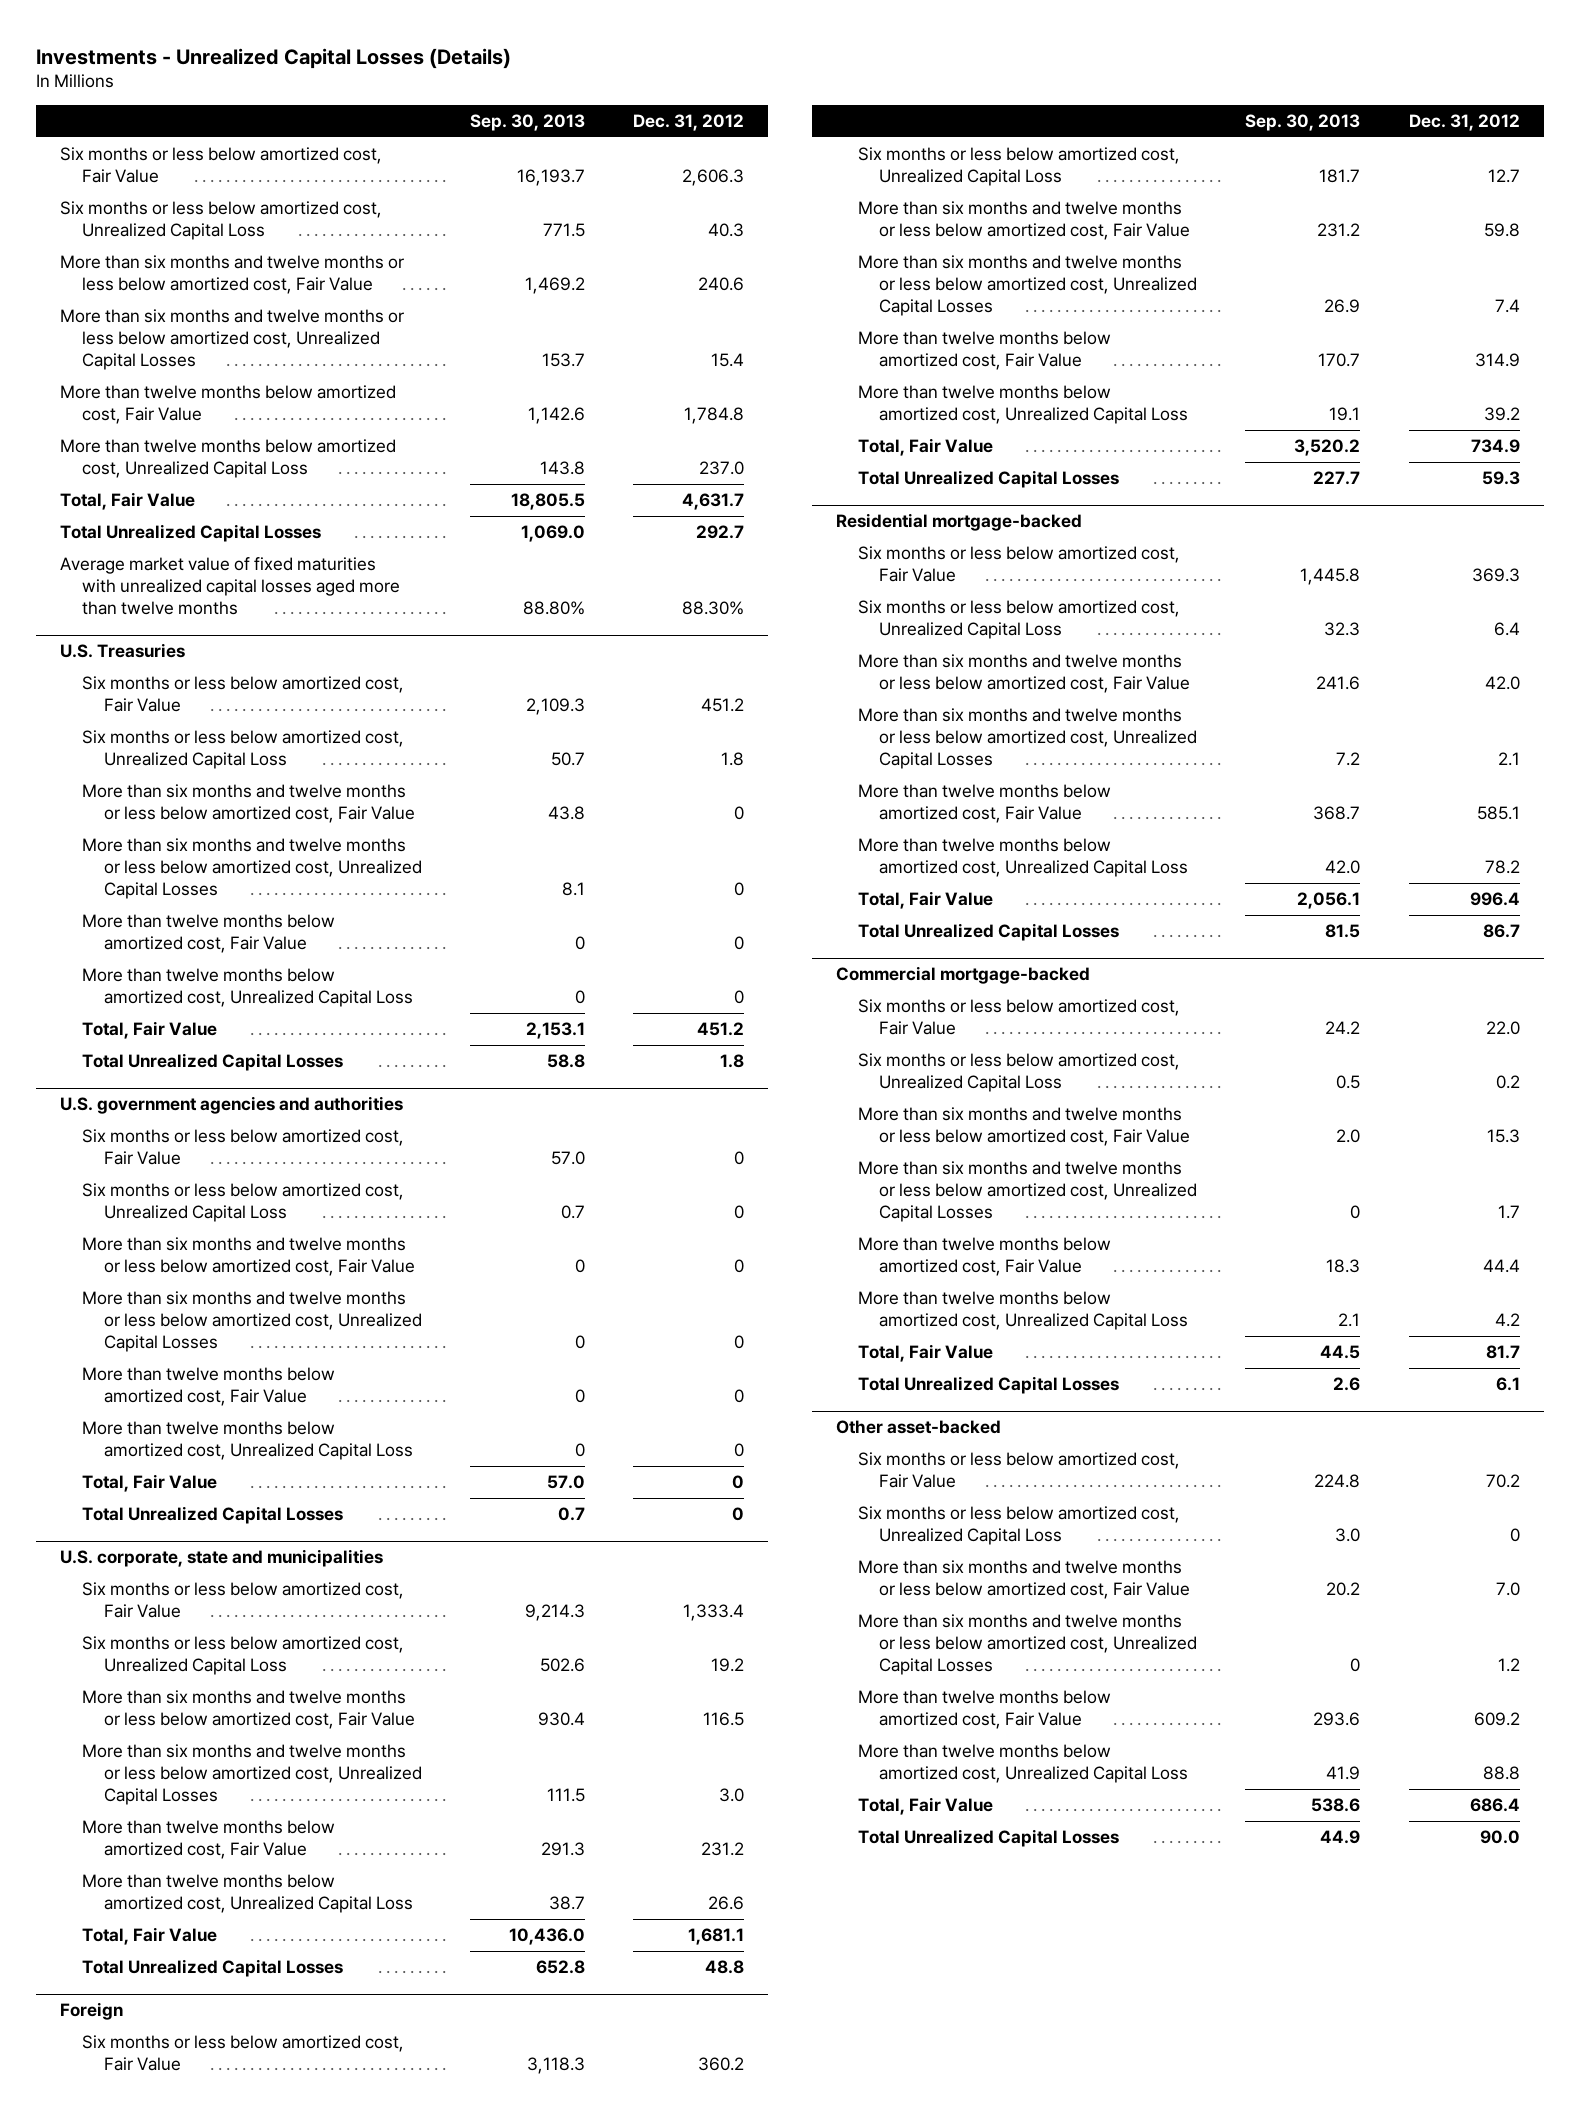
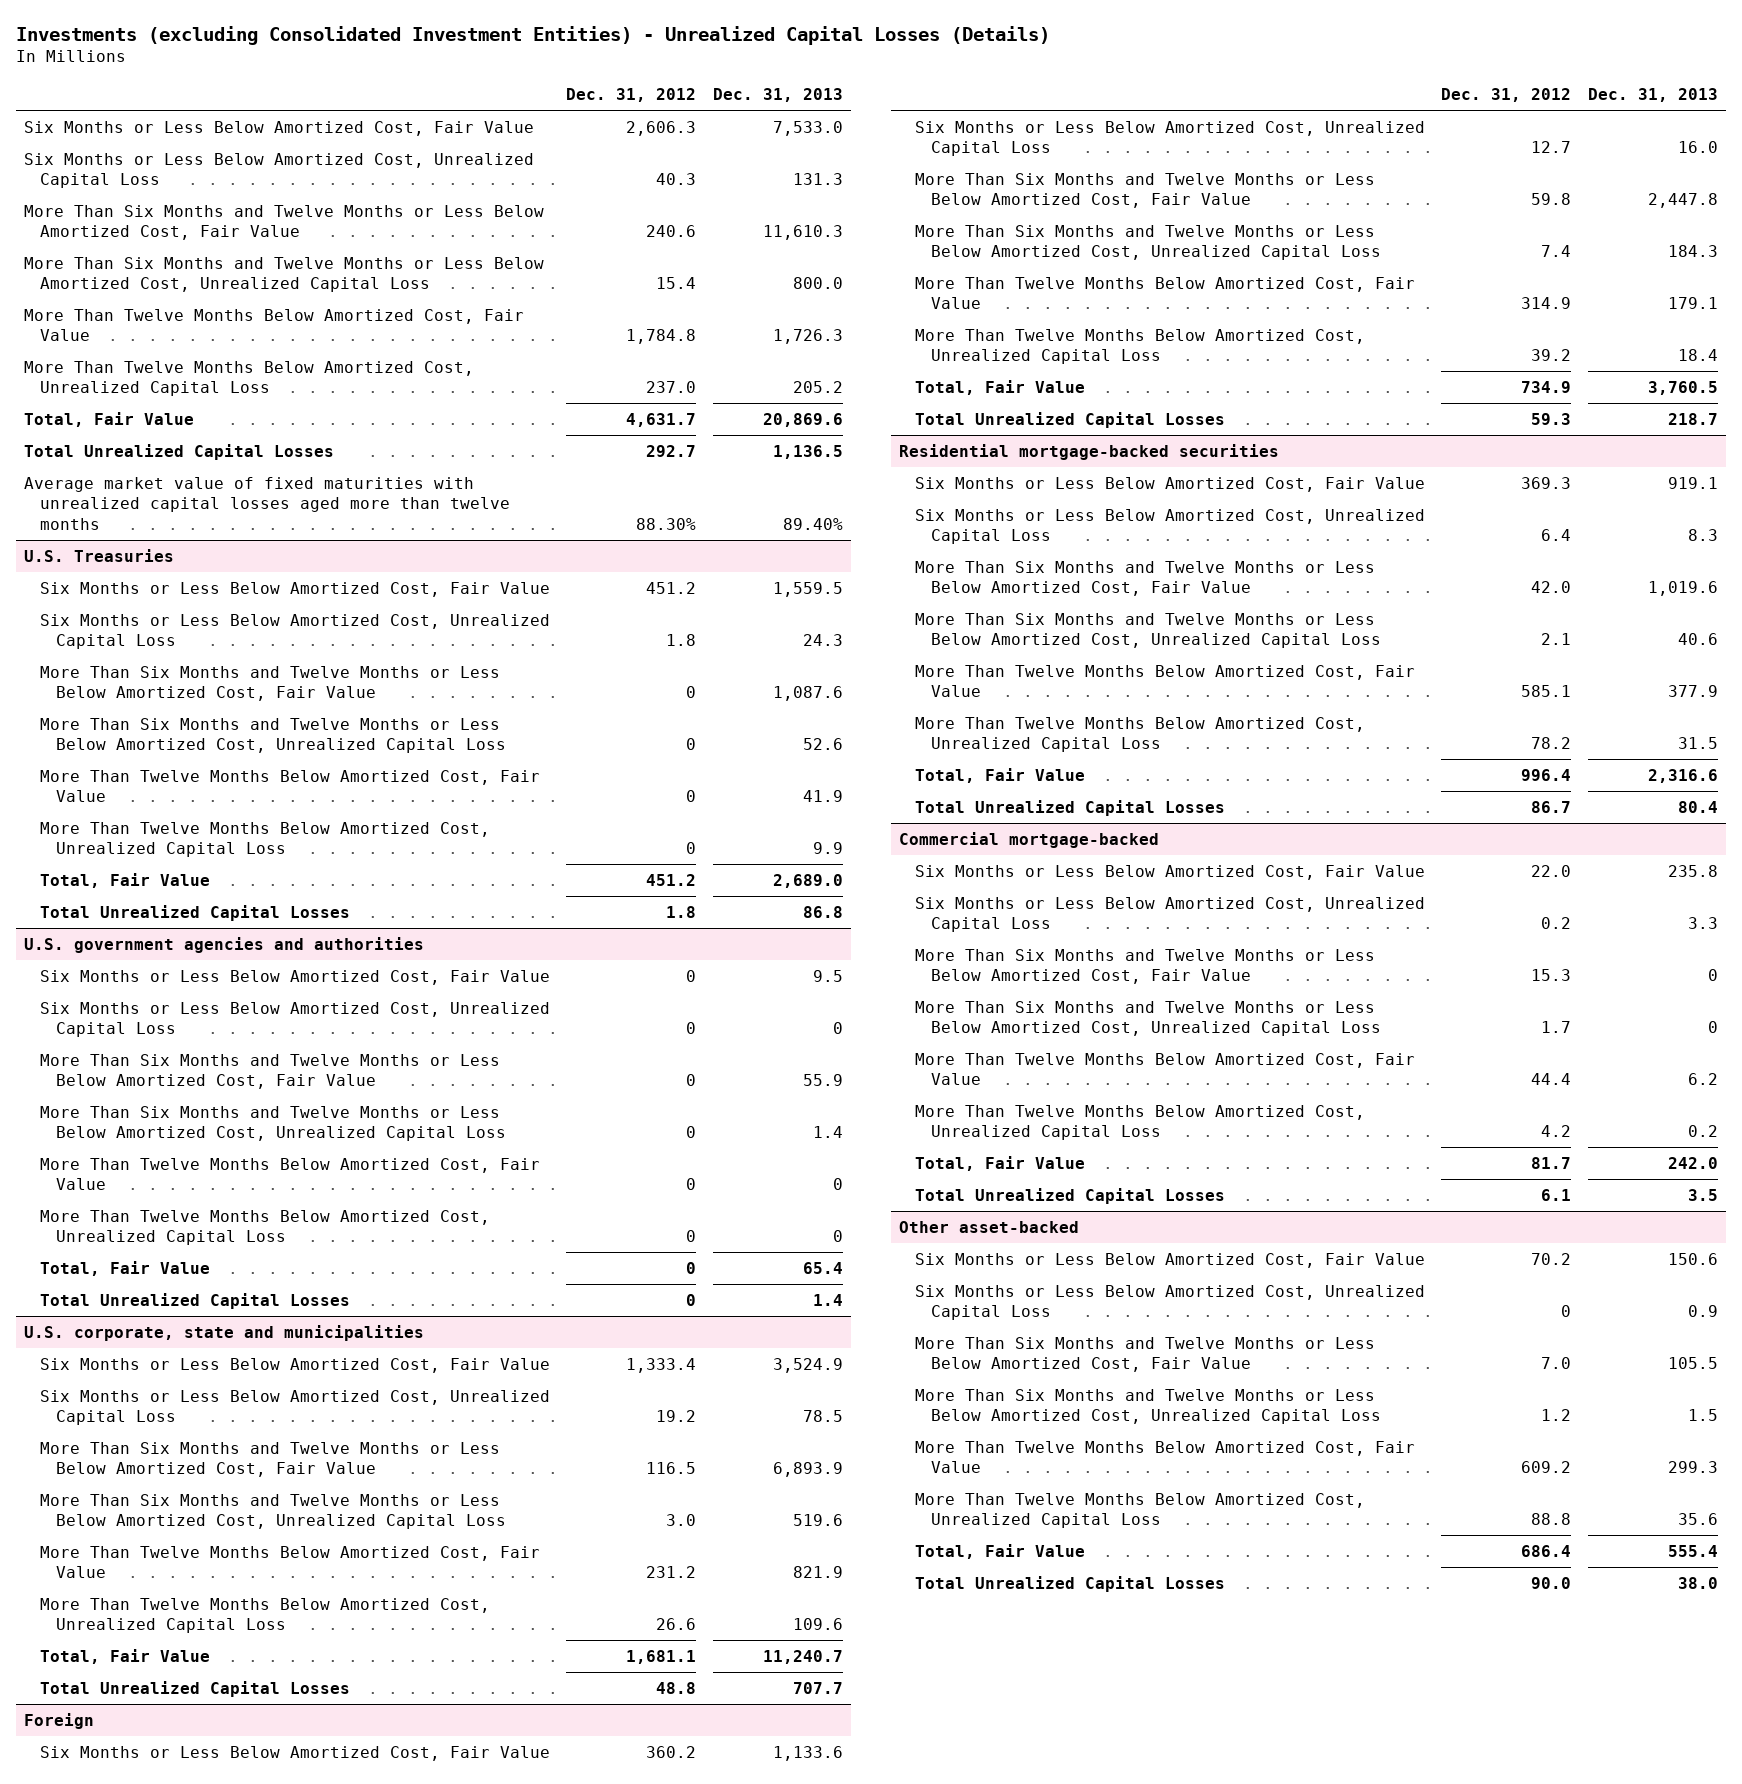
[36,47,512,69] Investments - Unrealized Capital Losses (Details) -> [15,25,1050,45] Investments (excluding Consolidated Investment Entities) - Unrealized Capital Losses (Details)
[469,114,585,132] Sep. 30, 2013 -> none
none -> [712,88,843,103] Dec. 31, 2013
[60,147,383,184] Six months or less below amortized cost, Fair Value -> [24,120,535,136] Six Months or Less Below Amortized Cost, Fair Value
[60,201,383,241] Six months or less below amortized cost, Unrealized Capital Loss -> [24,152,535,189] Six Months or Less Below Amortized Cost, Unrealized Capital Loss
[60,255,405,295] More than six months and twelve months or less below amortized cost, Fair Value -> [24,204,545,241] More Than Six Months and Twelve Months or Less Below Amortized Cost, Fair Value
[60,309,405,371] More than six months and twelve months or less below amortized cost, Unrealized Capital Losses -> [24,256,545,293] More Than Six Months and Twelve Months or Less Below Amortized Cost, Unrealized Capital Loss
[60,385,397,425] More than twelve months below amortized cost, Fair Value -> [24,308,525,342] More Than Twelve Months Below Amortized Cost, Fair Value
[60,439,397,479] More than twelve months below amortized cost, Unrealized Capital Loss -> [24,360,475,397] More Than Twelve Months Below Amortized Cost, Unrealized Capital Loss
[82,676,405,713] Six months or less below amortized cost, Fair Value -> [40,581,551,597] Six Months or Less Below Amortized Cost, Fair Value
[82,730,405,770] Six months or less below amortized cost, Unrealized Capital Loss -> [40,613,551,650] Six Months or Less Below Amortized Cost, Unrealized Capital Loss
[82,784,415,824] More than six months and twelve months or less below amortized cost, Fair Value -> [40,665,501,702] More Than Six Months and Twelve Months or Less Below Amortized Cost, Fair Value
[82,838,422,900] More than six months and twelve months or less below amortized cost, Unrealized Capital Losses -> [40,717,507,754] More Than Six Months and Twelve Months or Less Below Amortized Cost, Unrealized Capital Loss
[82,914,336,954] More than twelve months below amortized cost, Fair Value -> [40,769,541,803] More Than Twelve Months Below Amortized Cost, Fair Value
[82,968,413,1008] More than twelve months below amortized cost, Unrealized Capital Loss -> [40,821,491,858] More Than Twelve Months Below Amortized Cost, Unrealized Capital Loss
[82,1129,405,1166] Six months or less below amortized cost, Fair Value -> [40,969,551,985] Six Months or Less Below Amortized Cost, Fair Value
[82,1183,405,1223] Six months or less below amortized cost, Unrealized Capital Loss -> [40,1001,551,1038] Six Months or Less Below Amortized Cost, Unrealized Capital Loss
[82,1237,415,1277] More than six months and twelve months or less below amortized cost, Fair Value -> [40,1053,501,1090] More Than Six Months and Twelve Months or Less Below Amortized Cost, Fair Value
[82,1291,422,1353] More than six months and twelve months or less below amortized cost, Unrealized Capital Losses -> [40,1105,507,1142] More Than Six Months and Twelve Months or Less Below Amortized Cost, Unrealized Capital Loss
[82,1367,336,1407] More than twelve months below amortized cost, Fair Value -> [40,1157,541,1191] More Than Twelve Months Below Amortized Cost, Fair Value
[82,1421,413,1461] More than twelve months below amortized cost, Unrealized Capital Loss -> [40,1209,491,1246] More Than Twelve Months Below Amortized Cost, Unrealized Capital Loss
[82,1582,405,1619] Six months or less below amortized cost, Fair Value -> [40,1357,551,1373] Six Months or Less Below Amortized Cost, Fair Value
[82,1636,405,1676] Six months or less below amortized cost, Unrealized Capital Loss -> [40,1389,551,1426] Six Months or Less Below Amortized Cost, Unrealized Capital Loss
[82,1690,415,1730] More than six months and twelve months or less below amortized cost, Fair Value -> [40,1441,501,1478] More Than Six Months and Twelve Months or Less Below Amortized Cost, Fair Value
[82,1744,422,1806] More than six months and twelve months or less below amortized cost, Unrealized Capital Losses -> [40,1493,507,1530] More Than Six Months and Twelve Months or Less Below Amortized Cost, Unrealized Capital Loss
[82,1820,336,1860] More than twelve months below amortized cost, Fair Value -> [40,1545,541,1579] More Than Twelve Months Below Amortized Cost, Fair Value
[82,1874,413,1914] More than twelve months below amortized cost, Unrealized Capital Loss -> [40,1597,491,1634] More Than Twelve Months Below Amortized Cost, Unrealized Capital Loss
[82,2035,405,2072] Six months or less below amortized cost, Fair Value -> [40,1745,551,1761] Six Months or Less Below Amortized Cost, Fair Value
[857,147,1180,187] Six months or less below amortized cost, Unrealized Capital Loss -> [915,120,1426,157] Six Months or Less Below Amortized Cost, Unrealized Capital Loss
[857,201,1191,241] More than six months and twelve months or less below amortized cost, Fair Value -> [915,172,1376,209] More Than Six Months and Twelve Months or Less Below Amortized Cost, Fair Value
[857,255,1198,317] More than six months and twelve months or less below amortized cost, Unrealized Capital Losses -> [915,224,1382,261] More Than Six Months and Twelve Months or Less Below Amortized Cost, Unrealized Capital Loss
[857,331,1111,371] More than twelve months below amortized cost, Fair Value -> [915,276,1416,310] More Than Twelve Months Below Amortized Cost, Fair Value
[857,385,1189,425] More than twelve months below amortized cost, Unrealized Capital Loss -> [915,328,1366,365] More Than Twelve Months Below Amortized Cost, Unrealized Capital Loss
[836,513,1083,532] Residential mortgage-backed -> [899,443,1280,460] Residential mortgage-backed securities
[857,546,1180,583] Six months or less below amortized cost, Fair Value -> [915,476,1426,492] Six Months or Less Below Amortized Cost, Fair Value
[857,600,1180,640] Six months or less below amortized cost, Unrealized Capital Loss -> [915,508,1426,545] Six Months or Less Below Amortized Cost, Unrealized Capital Loss
[857,654,1191,694] More than six months and twelve months or less below amortized cost, Fair Value -> [915,560,1376,597] More Than Six Months and Twelve Months or Less Below Amortized Cost, Fair Value
[857,708,1198,770] More than six months and twelve months or less below amortized cost, Unrealized Capital Losses -> [915,612,1382,649] More Than Six Months and Twelve Months or Less Below Amortized Cost, Unrealized Capital Loss
[857,784,1111,824] More than twelve months below amortized cost, Fair Value -> [915,664,1416,698] More Than Twelve Months Below Amortized Cost, Fair Value
[857,838,1189,878] More than twelve months below amortized cost, Unrealized Capital Loss -> [915,716,1366,753] More Than Twelve Months Below Amortized Cost, Unrealized Capital Loss
[857,999,1180,1036] Six months or less below amortized cost, Fair Value -> [915,864,1426,880] Six Months or Less Below Amortized Cost, Fair Value
[857,1053,1180,1093] Six months or less below amortized cost, Unrealized Capital Loss -> [915,896,1426,933] Six Months or Less Below Amortized Cost, Unrealized Capital Loss
[857,1107,1191,1147] More than six months and twelve months or less below amortized cost, Fair Value -> [915,948,1376,985] More Than Six Months and Twelve Months or Less Below Amortized Cost, Fair Value
[857,1161,1198,1223] More than six months and twelve months or less below amortized cost, Unrealized Capital Losses -> [915,1000,1382,1037] More Than Six Months and Twelve Months or Less Below Amortized Cost, Unrealized Capital Loss
[857,1237,1111,1277] More than twelve months below amortized cost, Fair Value -> [915,1052,1416,1086] More Than Twelve Months Below Amortized Cost, Fair Value
[857,1291,1189,1331] More than twelve months below amortized cost, Unrealized Capital Loss -> [915,1104,1366,1141] More Than Twelve Months Below Amortized Cost, Unrealized Capital Loss
[857,1452,1180,1489] Six months or less below amortized cost, Fair Value -> [915,1252,1426,1268] Six Months or Less Below Amortized Cost, Fair Value
[857,1506,1180,1546] Six months or less below amortized cost, Unrealized Capital Loss -> [915,1284,1426,1321] Six Months or Less Below Amortized Cost, Unrealized Capital Loss
[857,1560,1191,1600] More than six months and twelve months or less below amortized cost, Fair Value -> [915,1336,1376,1373] More Than Six Months and Twelve Months or Less Below Amortized Cost, Fair Value
[857,1614,1198,1676] More than six months and twelve months or less below amortized cost, Unrealized Capital Losses -> [915,1388,1382,1425] More Than Six Months and Twelve Months or Less Below Amortized Cost, Unrealized Capital Loss
[857,1690,1111,1730] More than twelve months below amortized cost, Fair Value -> [915,1440,1416,1474] More Than Twelve Months Below Amortized Cost, Fair Value
[857,1744,1189,1784] More than twelve months below amortized cost, Unrealized Capital Loss -> [915,1492,1366,1529] More Than Twelve Months Below Amortized Cost, Unrealized Capital Loss

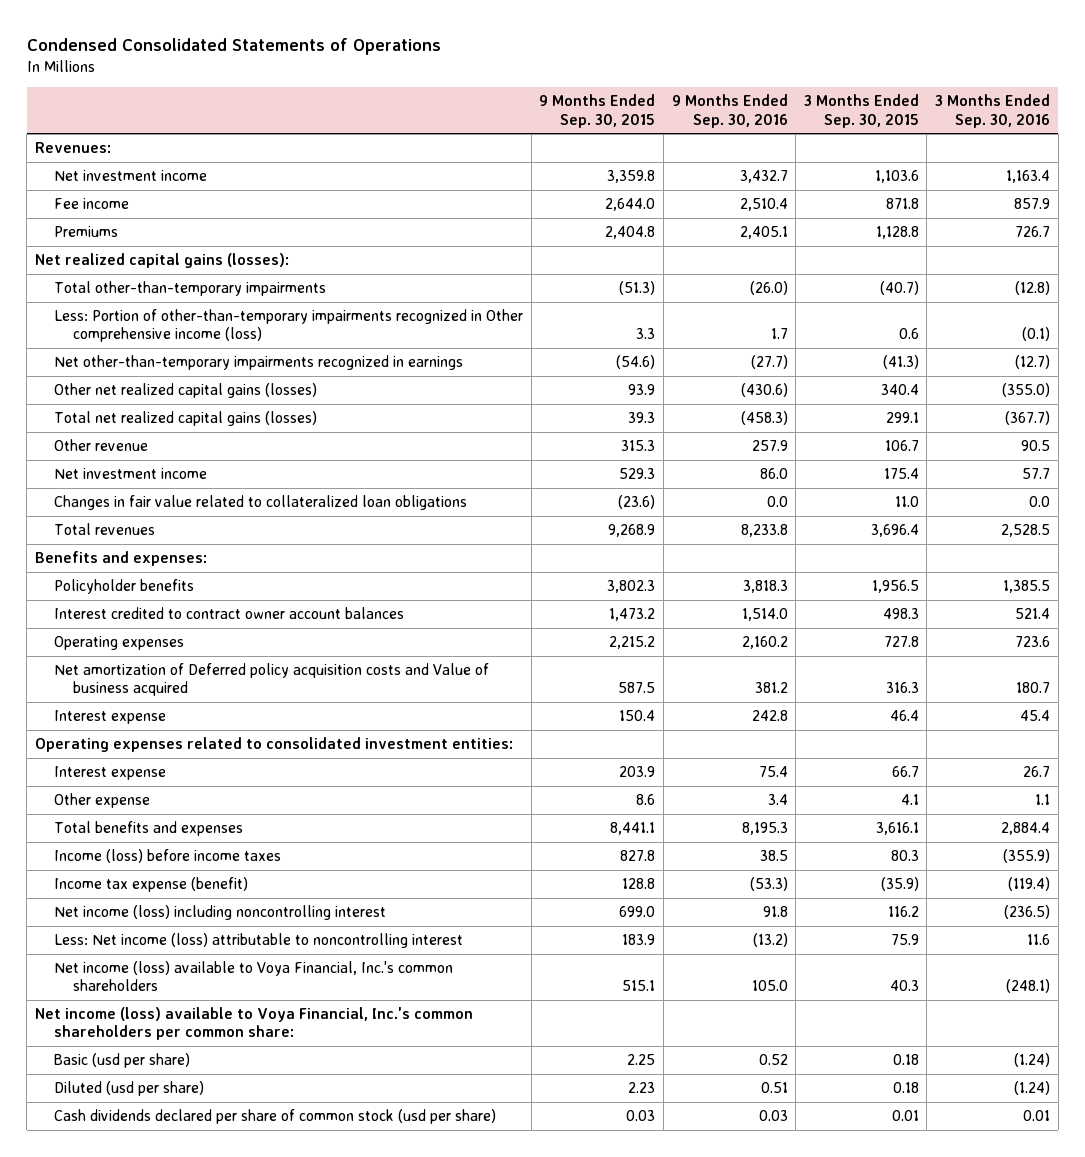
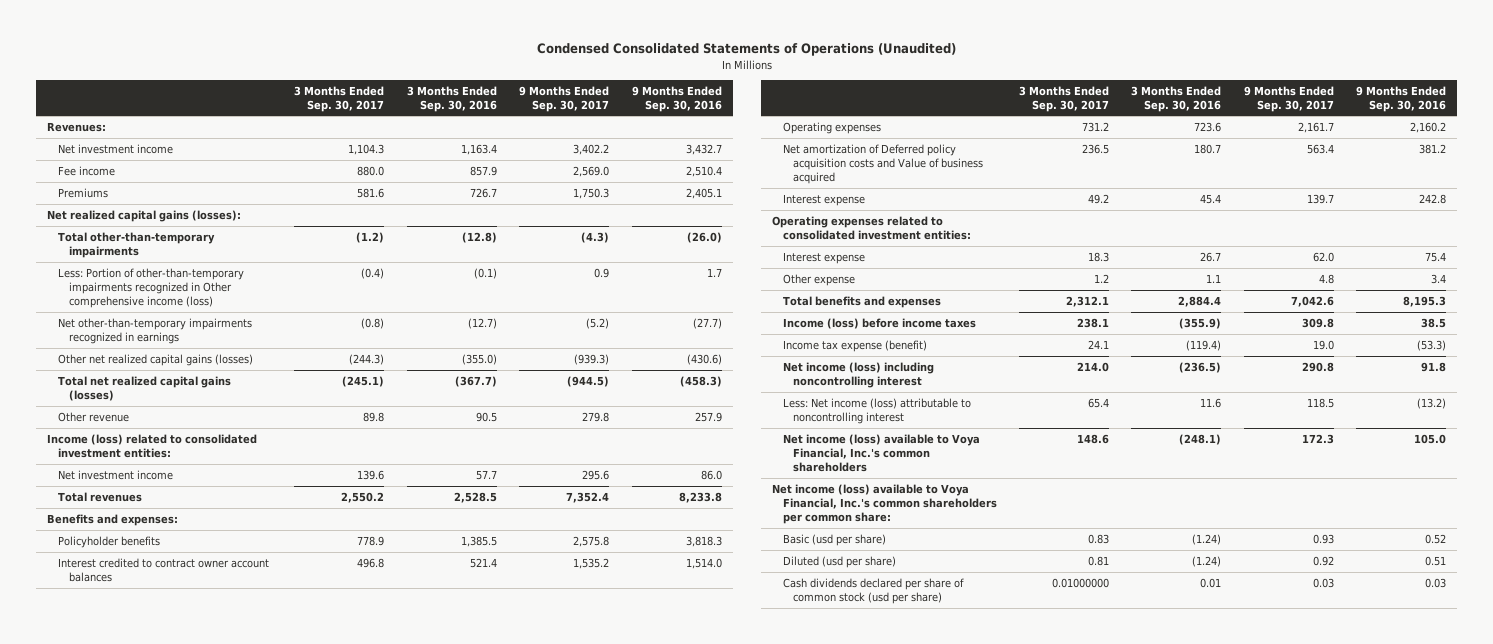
[26,37,441,55] Condensed Consolidated Statements of Operations -> [536,43,956,57] Condensed Consolidated Statements of Operations (Unaudited)
[539,94,656,128] 9 Months Ended Sep. 30, 2015 -> none
[803,94,919,128] 3 Months Ended Sep. 30, 2015 -> none
none -> [294,85,385,112] 3 Months Ended Sep. 30, 2017
none -> [519,85,610,112] 9 Months Ended Sep. 30, 2017
none -> [47,433,258,458] Income (loss) related to consolidated investment entities:
[54,495,468,511] Changes in fair value related to collateralized loan obligations -> none

